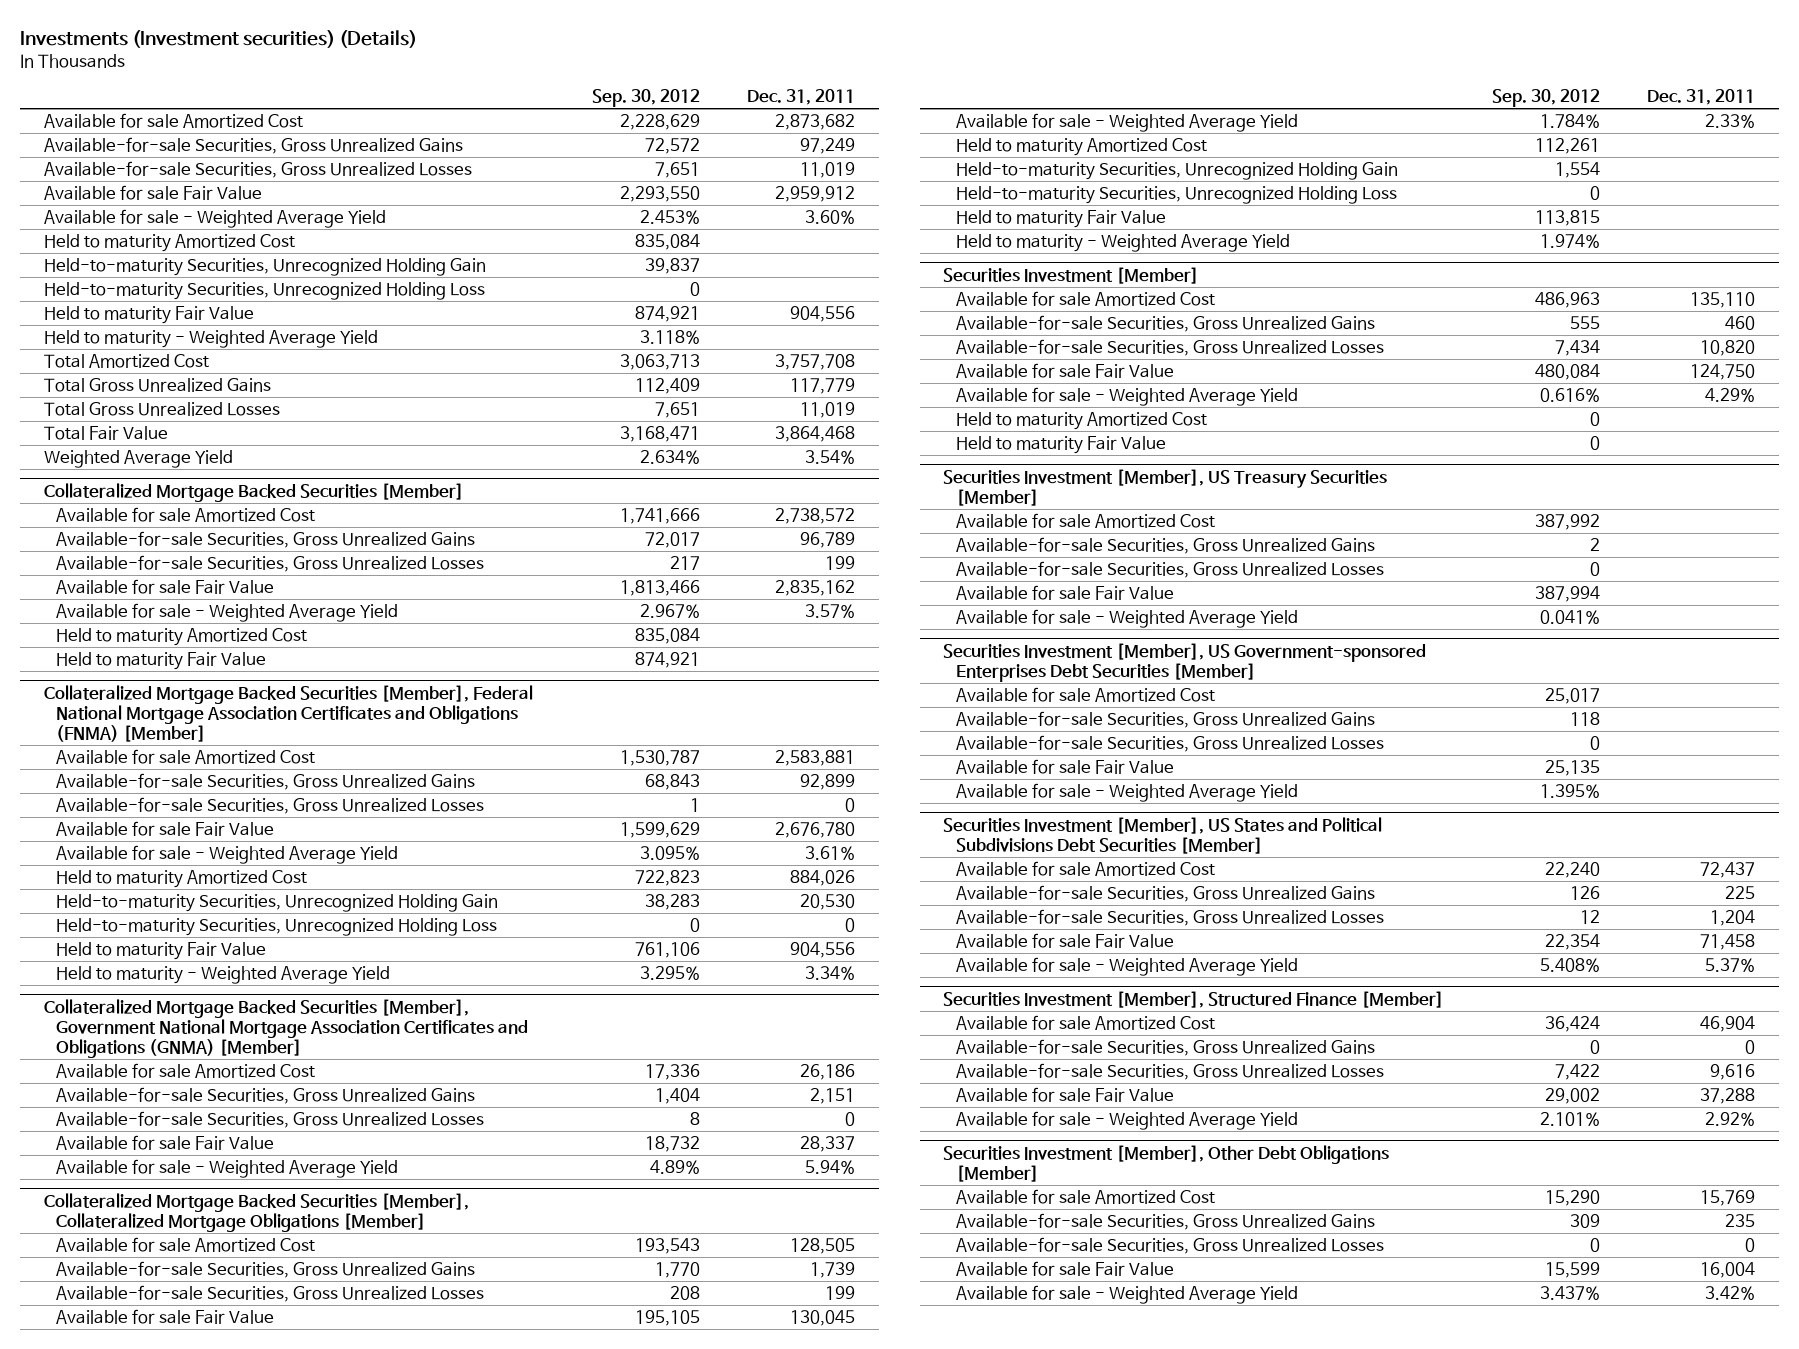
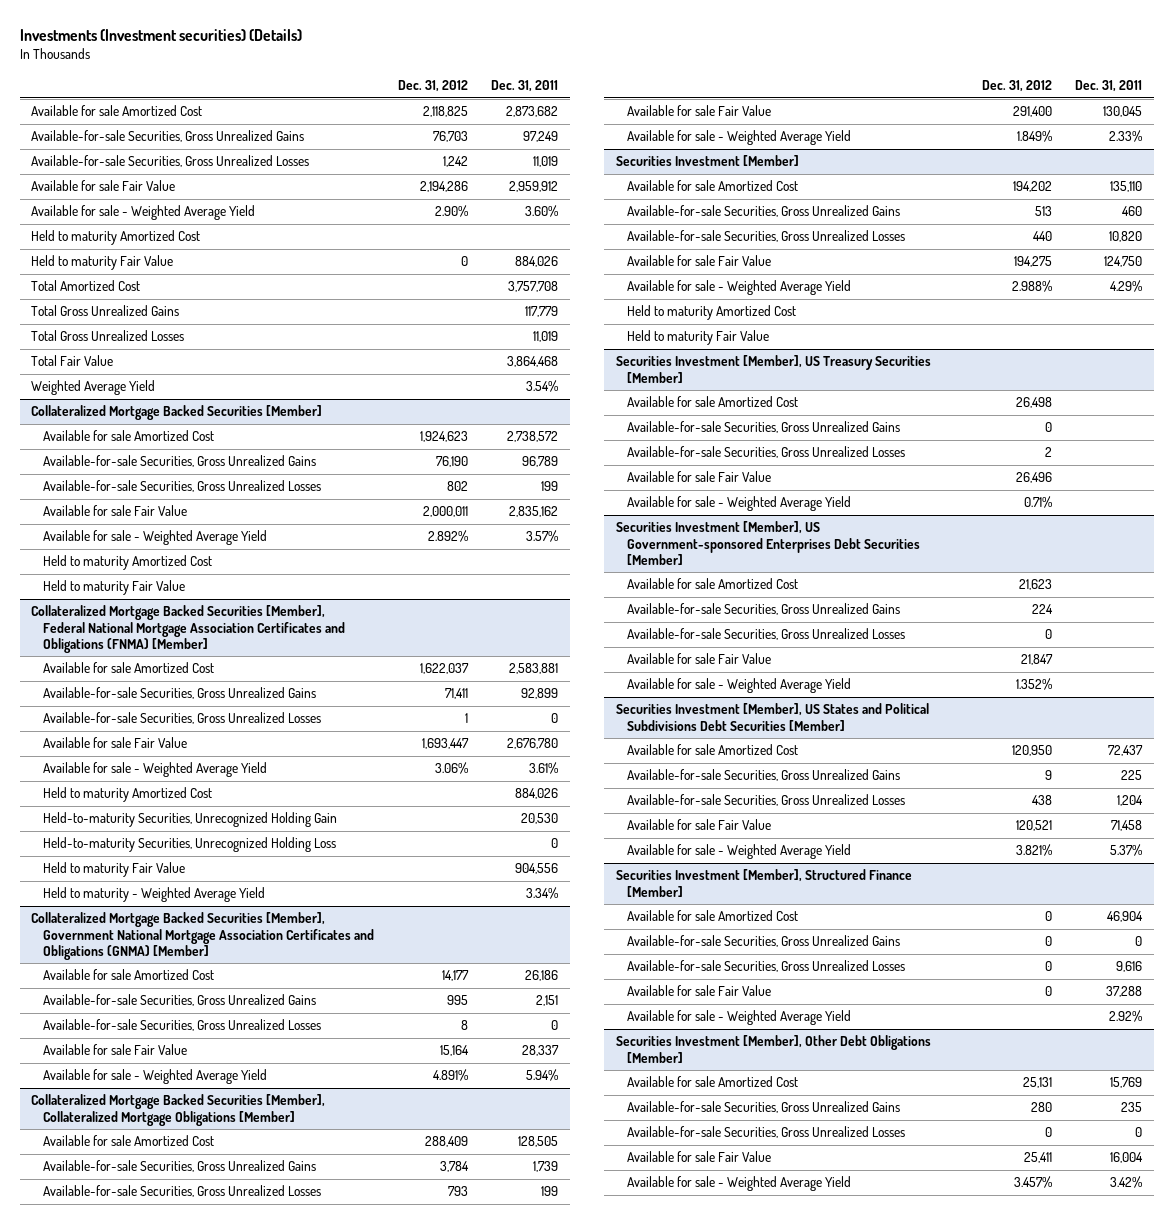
[592,88,701,107] Sep. 30, 2012 -> none
none -> [397,80,468,93] Dec. 31, 2012
[43,258,486,277] Held-to-maturity Securities, Unrecognized Holding Gain -> none
[43,282,485,301] Held-to-maturity Securities, Unrecognized Holding Loss -> none
[43,330,378,349] Held to maturity - Weighted Average Yield -> none
[790,306,856,323] 904,556 -> [515,256,559,268] 884,026
[955,138,1207,157] Held to maturity Amortized Cost -> none
[955,162,1398,181] Held-to-maturity Securities, Unrecognized Holding Gain -> none
[955,186,1397,205] Held-to-maturity Securities, Unrecognized Holding Loss -> none
[955,210,1166,229] Held to maturity Fair Value -> none
[955,234,1290,253] Held to maturity - Weighted Average Yield -> none

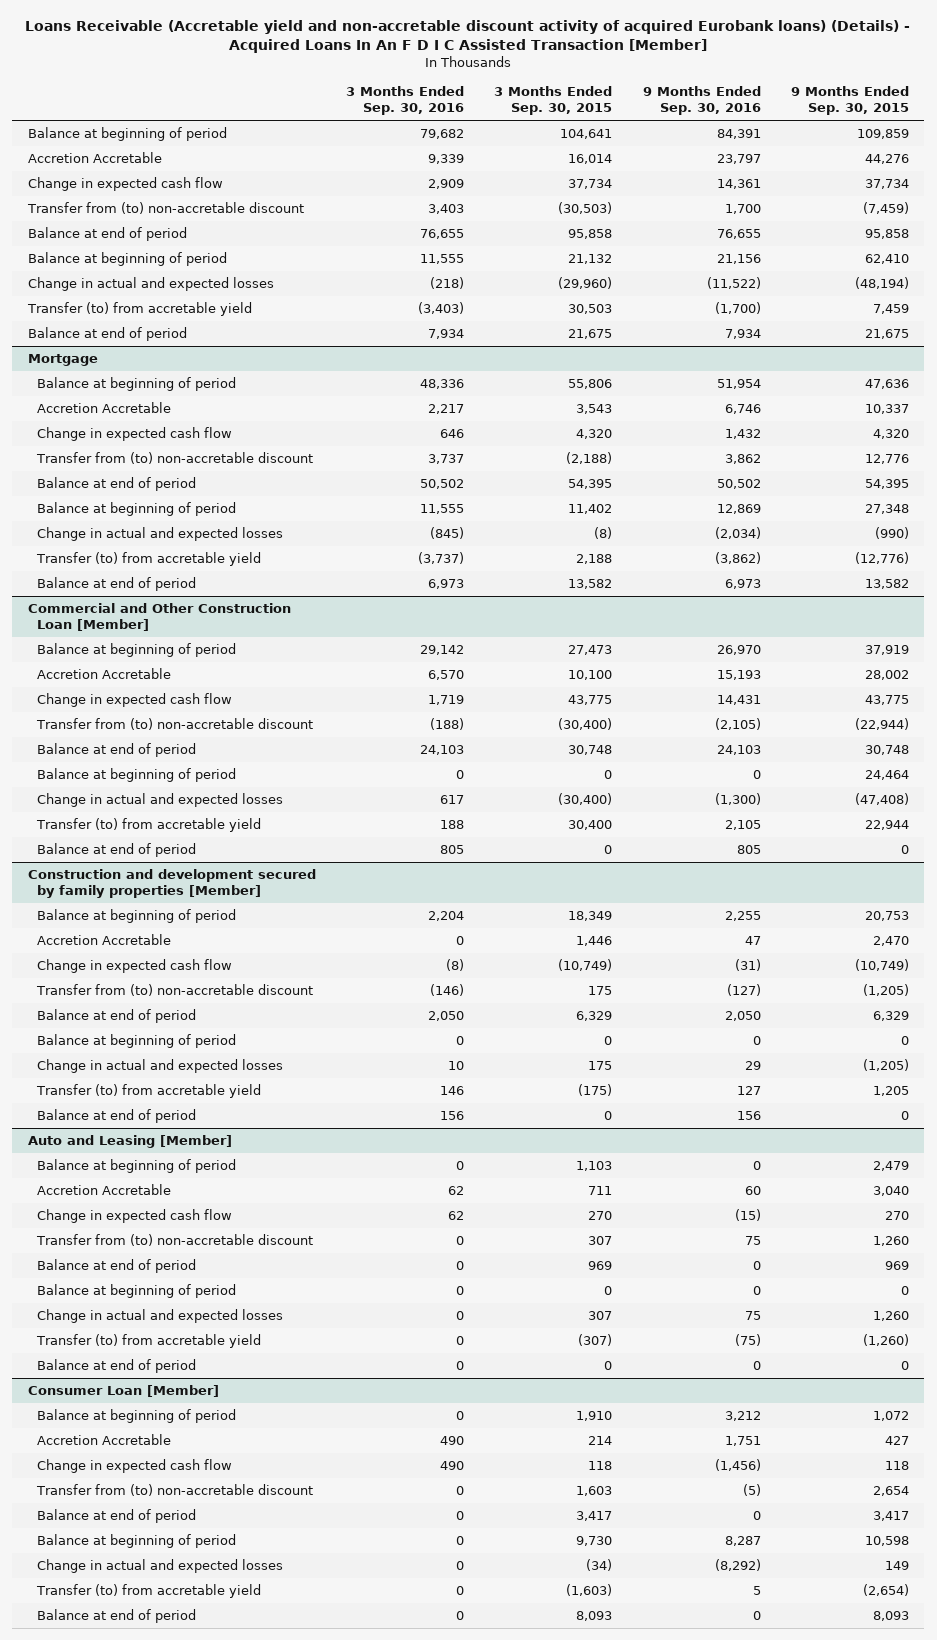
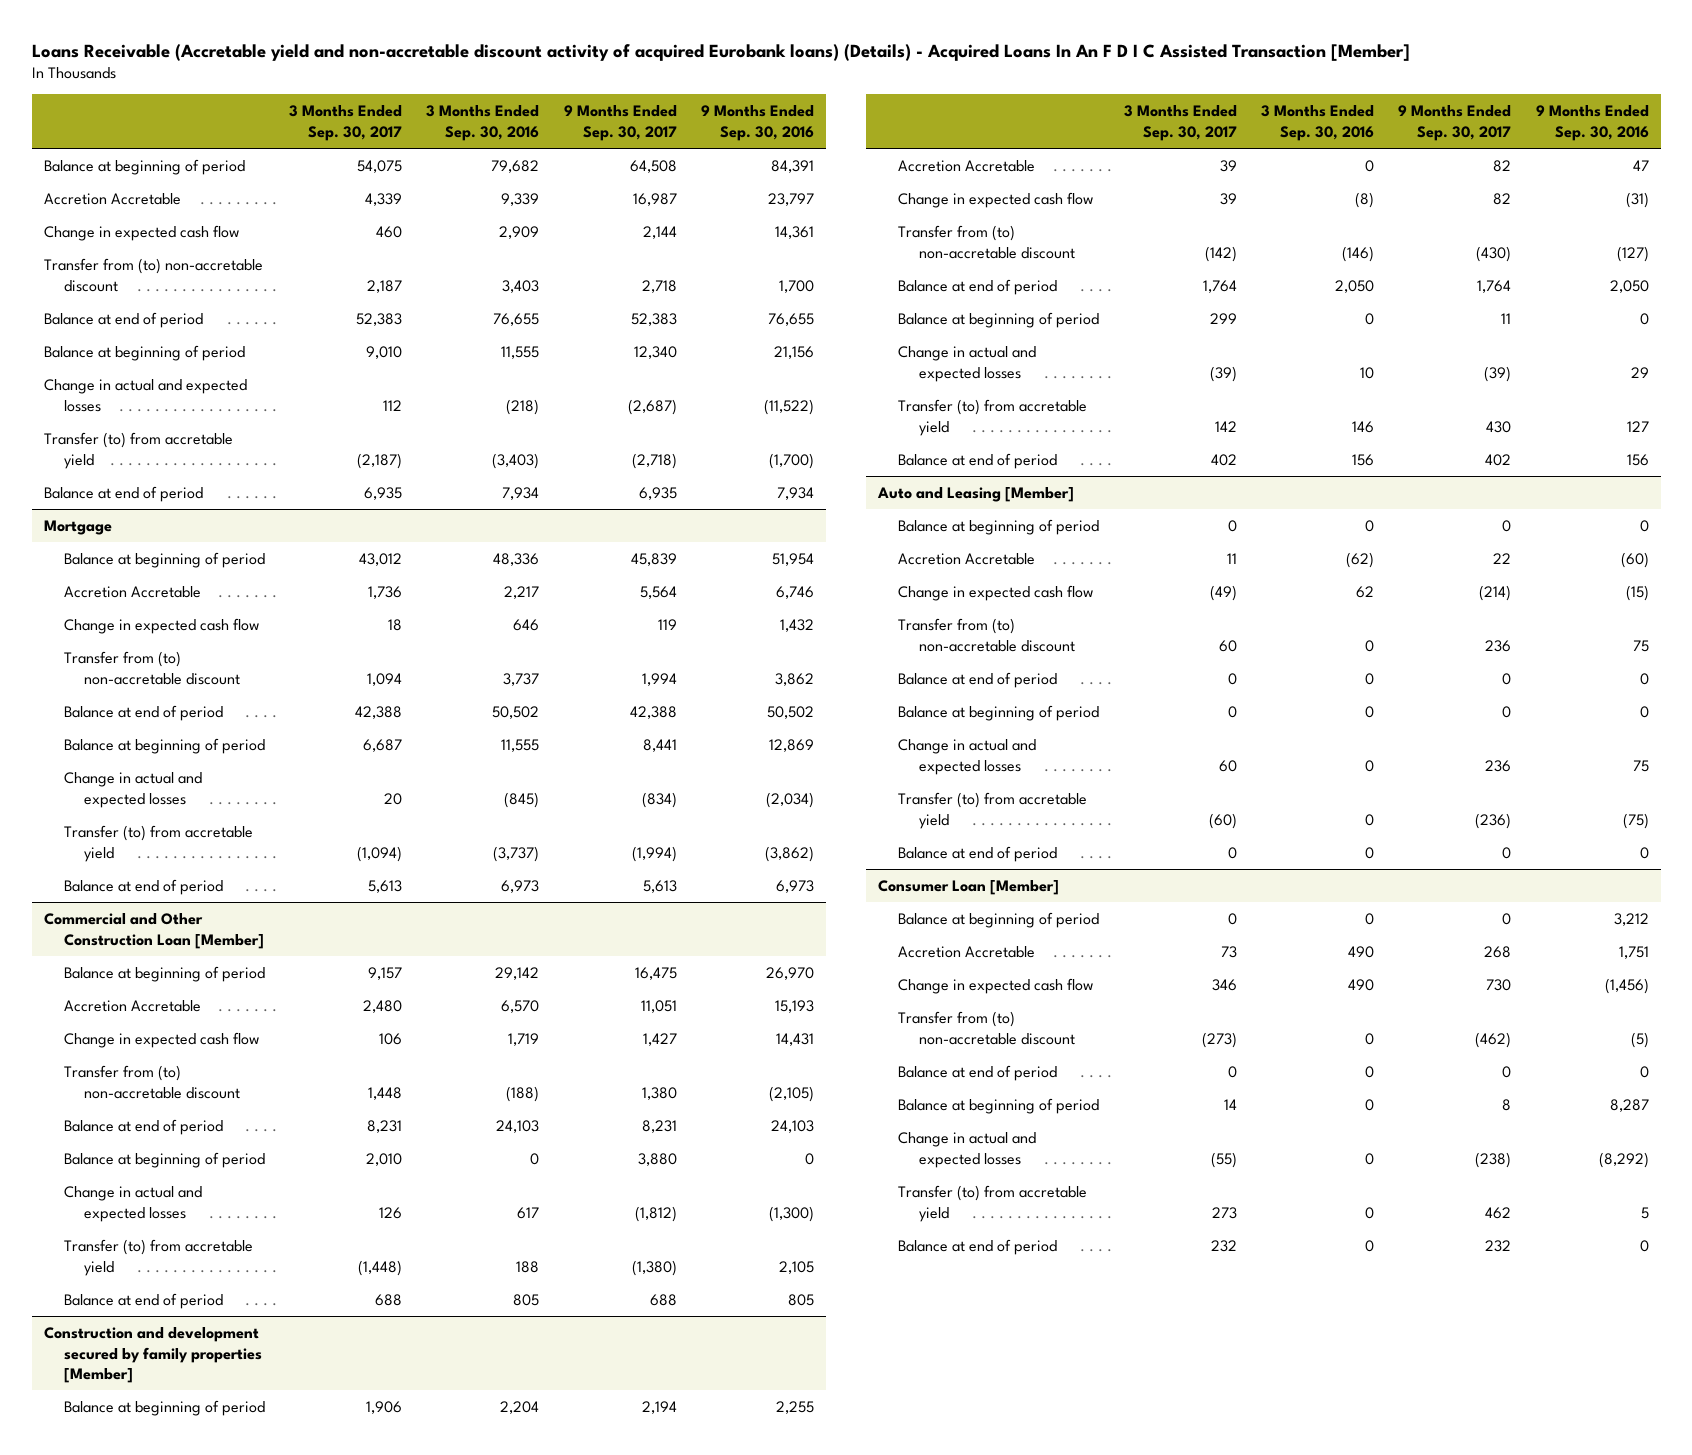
[494,86,613,116] 3 Months Ended Sep. 30, 2015 -> none
[791,86,910,116] 9 Months Ended Sep. 30, 2015 -> none
none -> [289,105,403,141] 3 Months Ended Sep. 30, 2017
none -> [563,105,677,141] 9 Months Ended Sep. 30, 2017
[447,1186,464,1196] 62 -> [1345,551,1374,568] (62)
[744,1186,761,1196] 60 -> [1620,551,1649,568] (60)

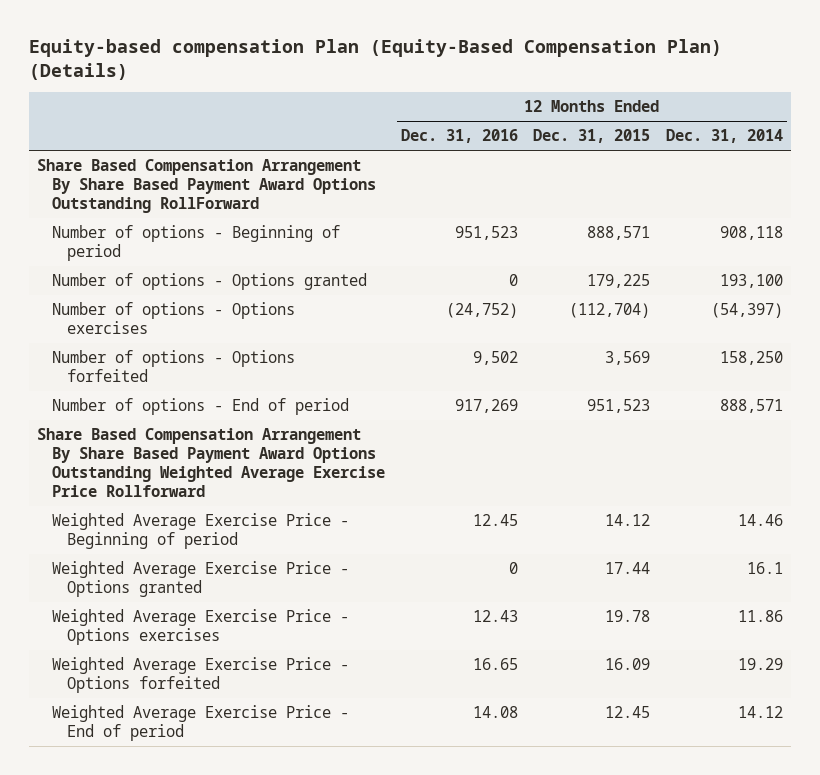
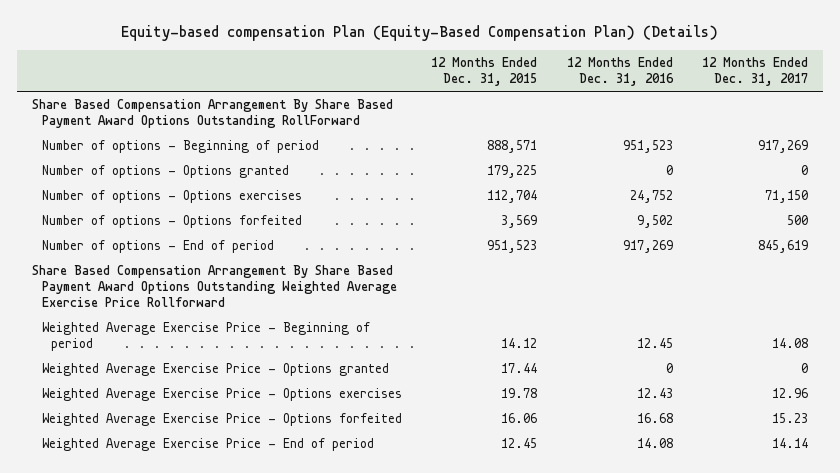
[666,129,784,144] Dec. 31, 2014 -> none
none -> [702,57,809,87] 12 Months Ended Dec. 31, 2017
[445,303,518,319] (24,752) -> [629,189,673,203] 24,752
[569,303,651,319] (112,704) -> [487,189,538,203] 112,704
[472,658,518,671] 16.65 -> [636,412,673,423] 16.68
[605,658,651,671] 16.09 -> [501,412,538,423] 16.06

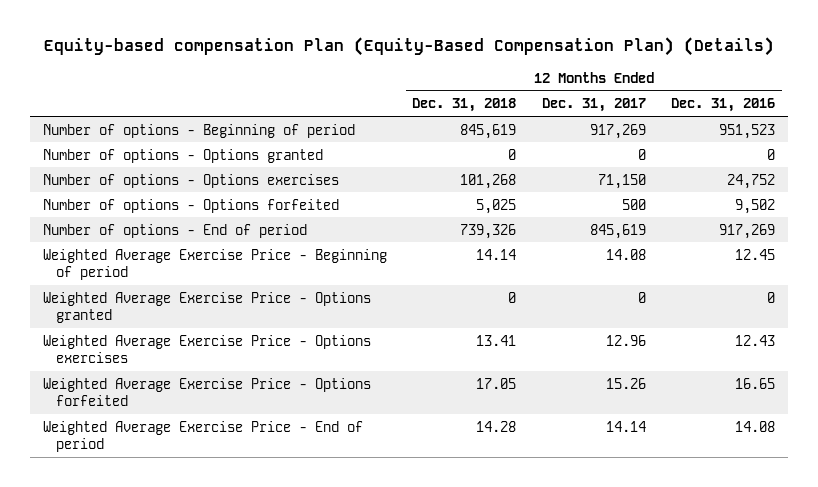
[431,57,538,87] 12 Months Ended Dec. 31, 2015 -> none
none -> [412,98,517,113] Dec. 31, 2018
[31,98,393,129] Share Based Compensation Arrangement By Share Based Payment Award Options Outstanding RollForward -> none
[31,264,397,308] Share Based Compensation Arrangement By Share Based Payment Award Options Outstanding Weighted Average Exercise Price Rollforward -> none
[636,412,673,423] 16.68 -> [735,377,776,389] 16.65
[772,412,809,423] 15.23 -> [605,377,646,389] 15.26

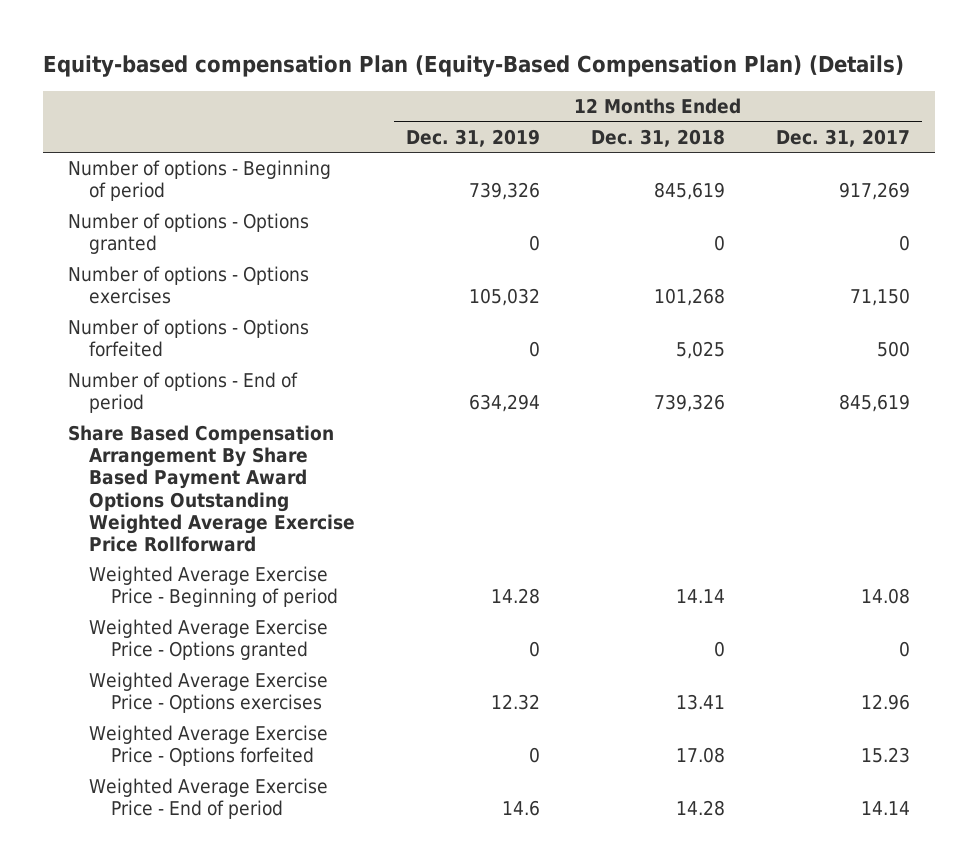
[671,98,776,113] Dec. 31, 2016 -> none
none -> [406,128,541,147] Dec. 31, 2019
none -> [68,425,356,552] Share Based Compensation Arrangement By Share Based Payment Award Options Outstanding Weighted Average Exercise Price Rollforward
[476,377,517,389] 17.05 -> [675,747,725,764] 17.08
[605,377,646,389] 15.26 -> [860,747,910,764] 15.23

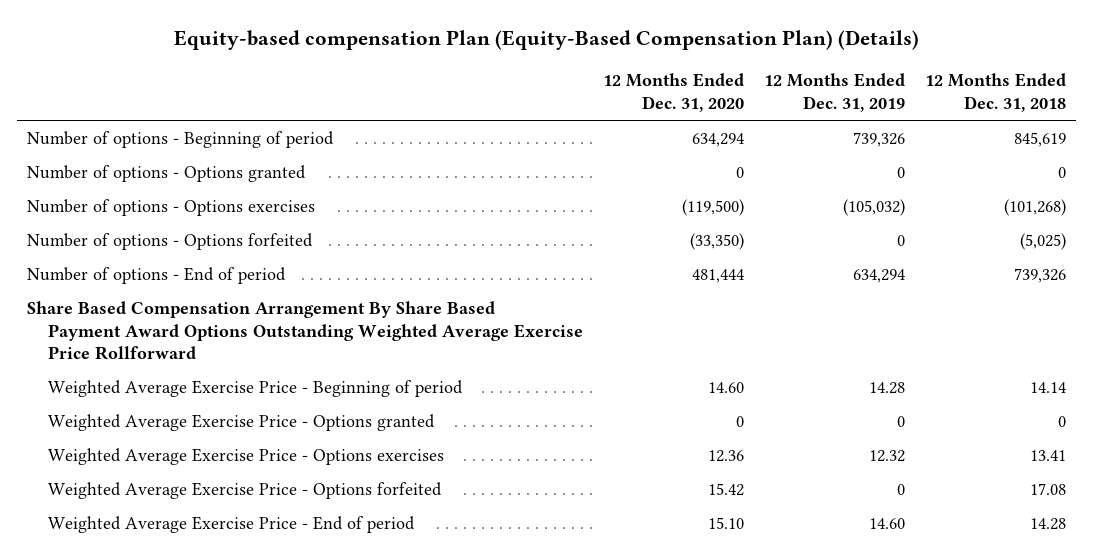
[775,128,910,147] Dec. 31, 2017 -> none
none -> [603,73,745,113] 12 Months Ended Dec. 31, 2020
[469,288,541,307] 105,032 -> [843,198,906,216] (105,032)
[653,288,725,307] 101,268 -> [1003,198,1066,216] (101,268)
[675,341,725,360] 5,025 -> [1019,232,1066,250] (5,025)
[502,800,541,817] 14.6 -> [869,517,906,529] 14.60

